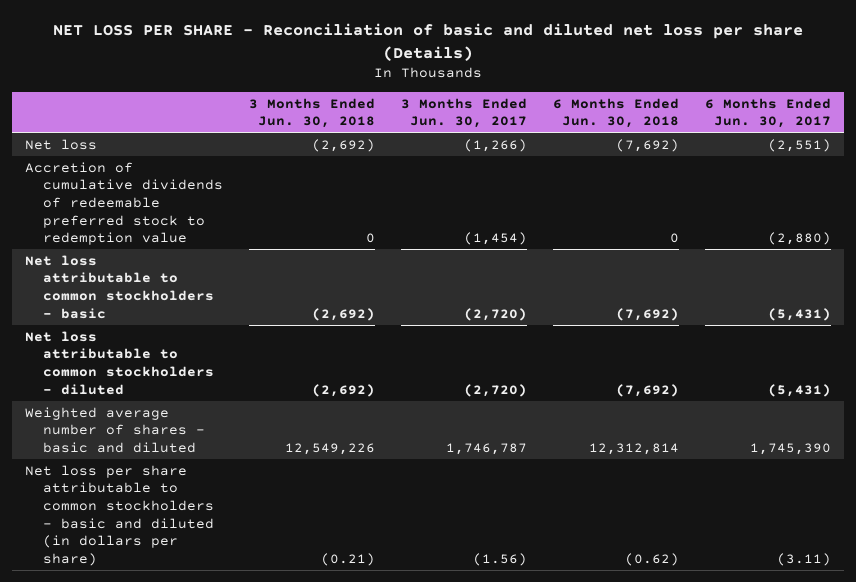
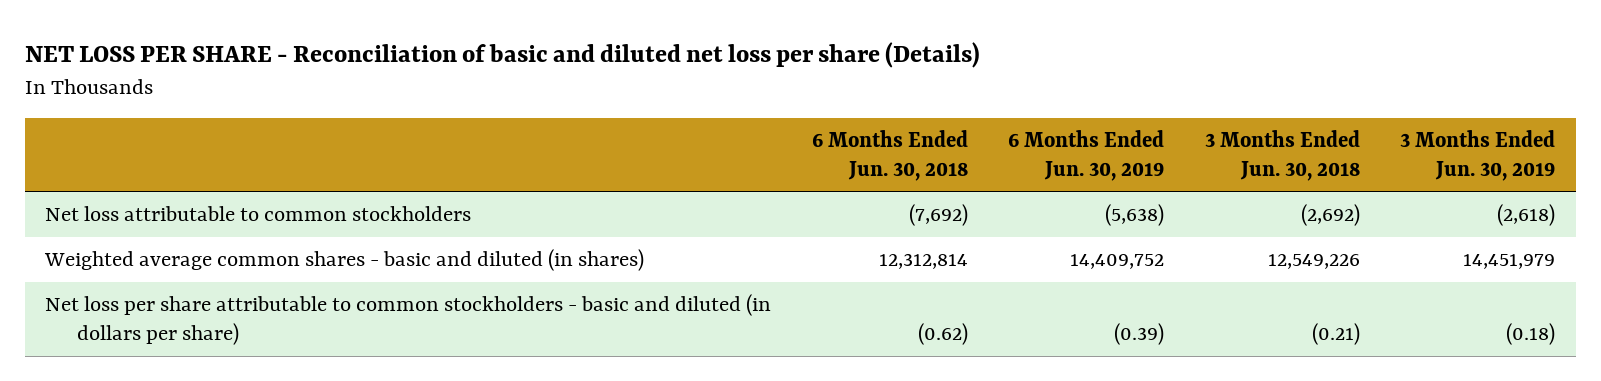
[400,97,527,129] 3 Months Ended Jun. 30, 2017 -> none
[704,97,831,129] 6 Months Ended Jun. 30, 2017 -> none
none -> [1008,129,1165,181] 6 Months Ended Jun. 30, 2019
none -> [1400,129,1556,181] 3 Months Ended Jun. 30, 2019
[25,138,98,150] Net loss -> none
[25,161,223,246] Accretion of cumulative dividends of redeemable preferred stock to redemption value -> none
[25,330,214,395] Net loss attributable to common stockholders - diluted -> none
[25,254,214,319] Net loss attributable to common stockholders - basic -> [45,206,472,222] Net loss attributable to common stockholders
[25,406,205,454] Weighted average number of shares - basic and diluted -> [44,249,645,272] Weighted average common shares - basic and diluted (in shares)

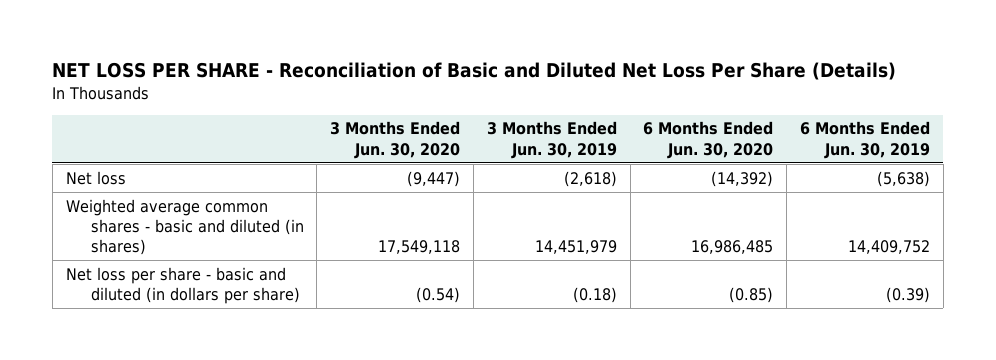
[25,41,981,68] NET LOSS PER SHARE - Reconciliation of basic and diluted net loss per share (Details) -> [52,62,897,81] NET LOSS PER SHARE - Reconciliation of Basic and Diluted Net Loss Per Share (Details)
[811,129,968,181] 6 Months Ended Jun. 30, 2018 -> none
[1204,129,1360,181] 3 Months Ended Jun. 30, 2018 -> none
none -> [330,121,461,159] 3 Months Ended Jun. 30, 2020
none -> [643,121,774,159] 6 Months Ended Jun. 30, 2020
[45,206,472,222] Net loss attributable to common stockholders -> [65,170,126,185] Net loss
[45,294,772,345] Net loss per share attributable to common stockholders - basic and diluted (in dollars per share) -> [65,266,300,304] Net loss per share - basic and diluted (in dollars per share)

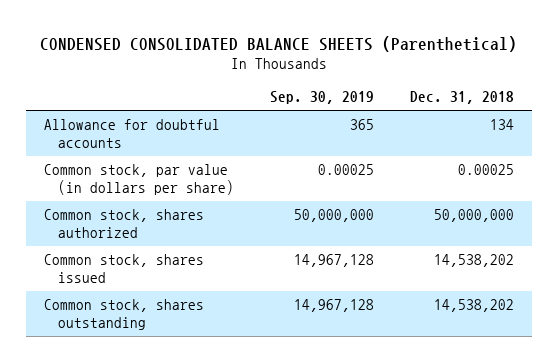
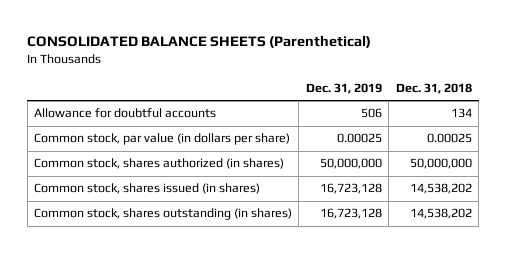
[39,35,517,52] CONDENSED CONSOLIDATED BALANCE SHEETS (Parenthetical) -> [27,35,372,49] CONSOLIDATED BALANCE SHEETS (Parenthetical)
[270,91,375,105] Sep. 30, 2019 -> none
none -> [305,83,382,95] Dec. 31, 2019
[43,209,204,239] Common stock, shares authorized -> [34,158,285,170] Common stock, shares authorized (in shares)
[43,254,204,284] Common stock, shares issued -> [34,183,261,195] Common stock, shares issued (in shares)
[43,299,204,331] Common stock, shares outstanding -> [34,208,293,221] Common stock, shares outstanding (in shares)

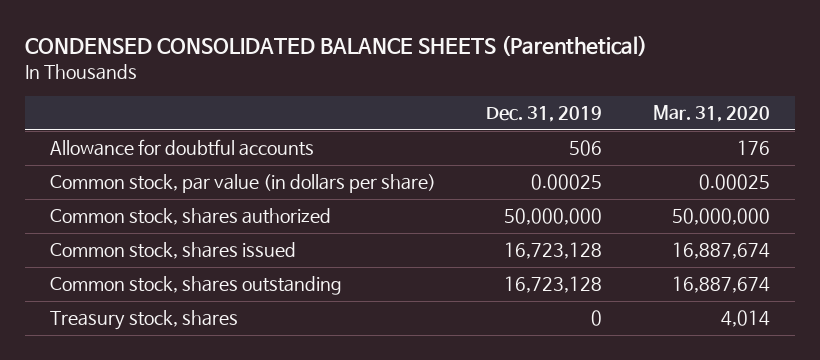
[27,35,372,49] CONSOLIDATED BALANCE SHEETS (Parenthetical) -> [25,35,648,57] CONDENSED CONSOLIDATED BALANCE SHEETS (Parenthetical)
[395,83,472,95] Dec. 31, 2018 -> none
none -> [652,105,770,123] Mar. 31, 2020
[34,158,285,170] Common stock, shares authorized (in shares) -> [50,208,332,226] Common stock, shares authorized
[34,183,261,195] Common stock, shares issued (in shares) -> [50,242,297,260] Common stock, shares issued
[34,208,293,221] Common stock, shares outstanding (in shares) -> [50,276,343,296] Common stock, shares outstanding
none -> [50,310,239,331] Treasury stock, shares

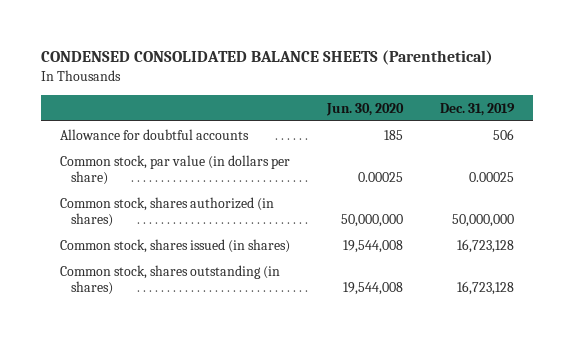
[652,105,770,123] Mar. 31, 2020 -> none
none -> [326,102,405,116] Jun. 30, 2020
[50,310,239,331] Treasury stock, shares -> none
[50,208,332,226] Common stock, shares authorized -> [59,196,274,227] Common stock, shares authorized (in shares)
[50,242,297,260] Common stock, shares issued -> [59,238,290,253] Common stock, shares issued (in shares)
[50,276,343,296] Common stock, shares outstanding -> [59,264,280,295] Common stock, shares outstanding (in shares)

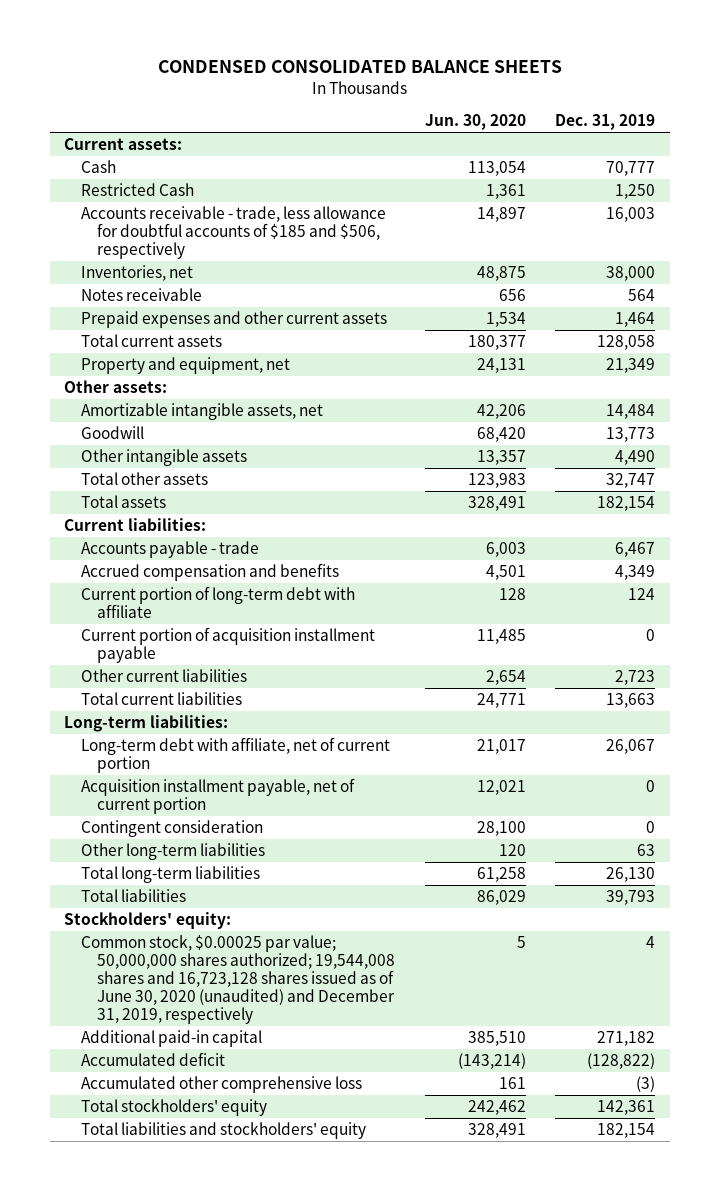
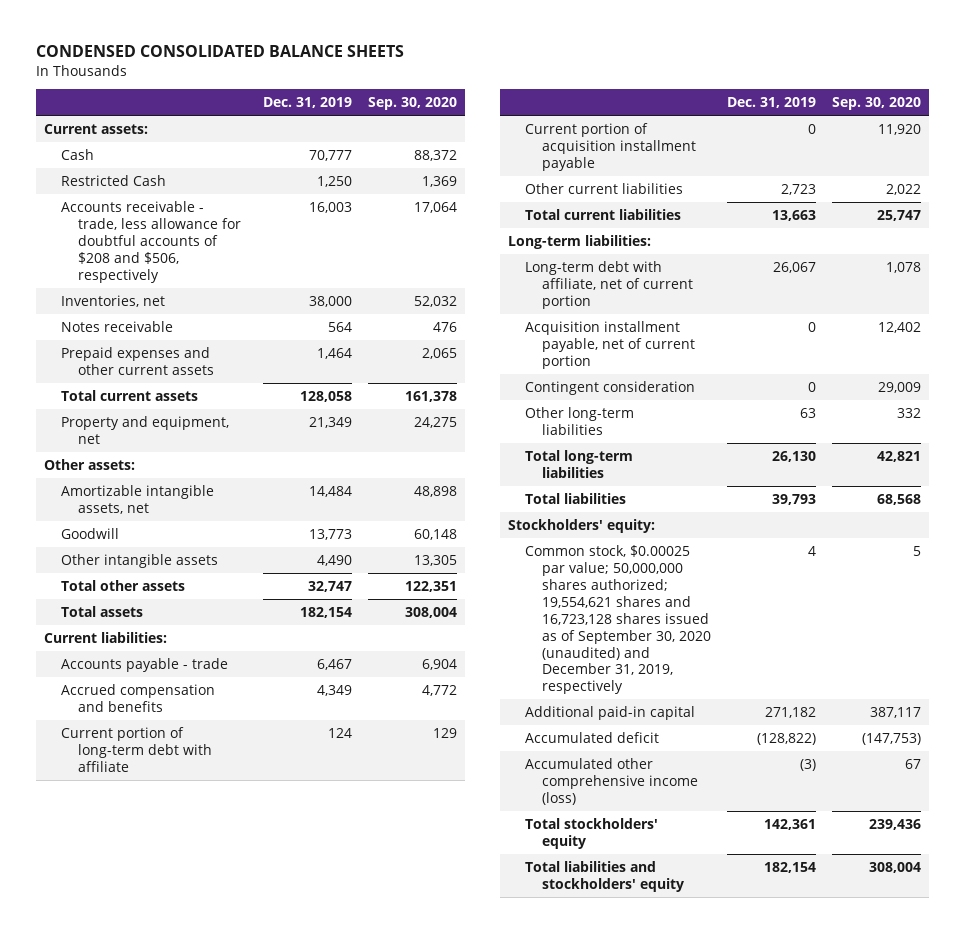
[424,114,526,131] Jun. 30, 2020 -> none
none -> [368,96,458,110] Sep. 30, 2020
[80,205,386,260] Accounts receivable - trade, less allowance for doubtful accounts of $185 and $506, respectively -> [60,200,241,283] Accounts receivable - trade, less allowance for doubtful accounts of $208 and $506, respectively
[80,934,395,1025] Common stock, $0.00025 par value; 50,000,000 shares authorized; 19,544,008 shares and 16,723,128 shares issued as of June 30, 2020 (unaudited) and December 31, 2019, respectively -> [524,544,711,695] Common stock, $0.00025 par value; 50,000,000 shares authorized; 19,554,621 shares and 16,723,128 shares issued as of September 30, 2020 (unaudited) and December 31, 2019, respectively
[80,1075,362,1093] Accumulated other comprehensive loss -> [524,757,698,805] Accumulated other comprehensive income (loss)

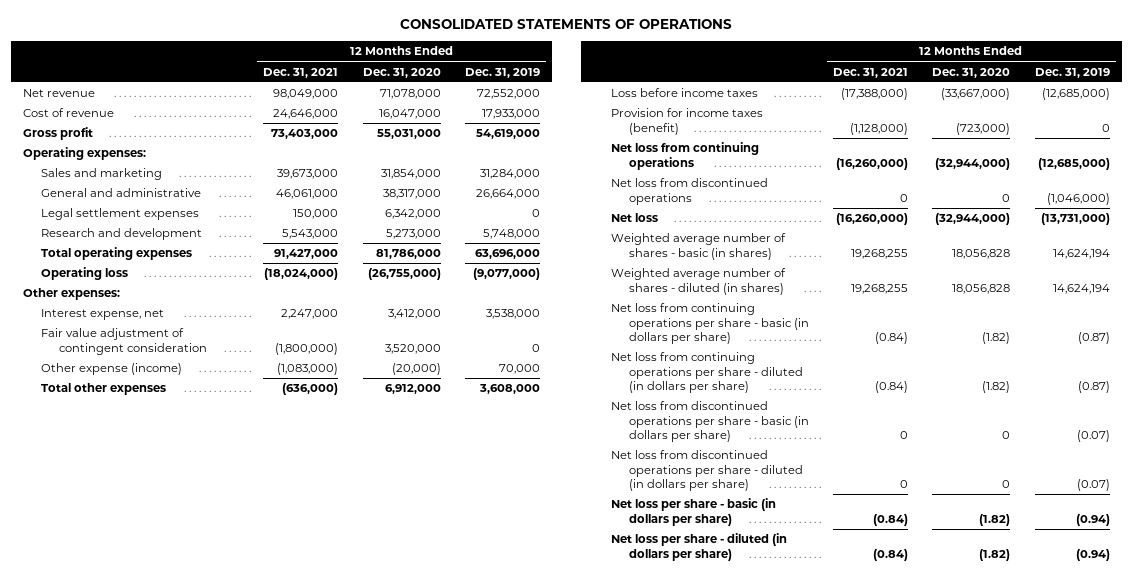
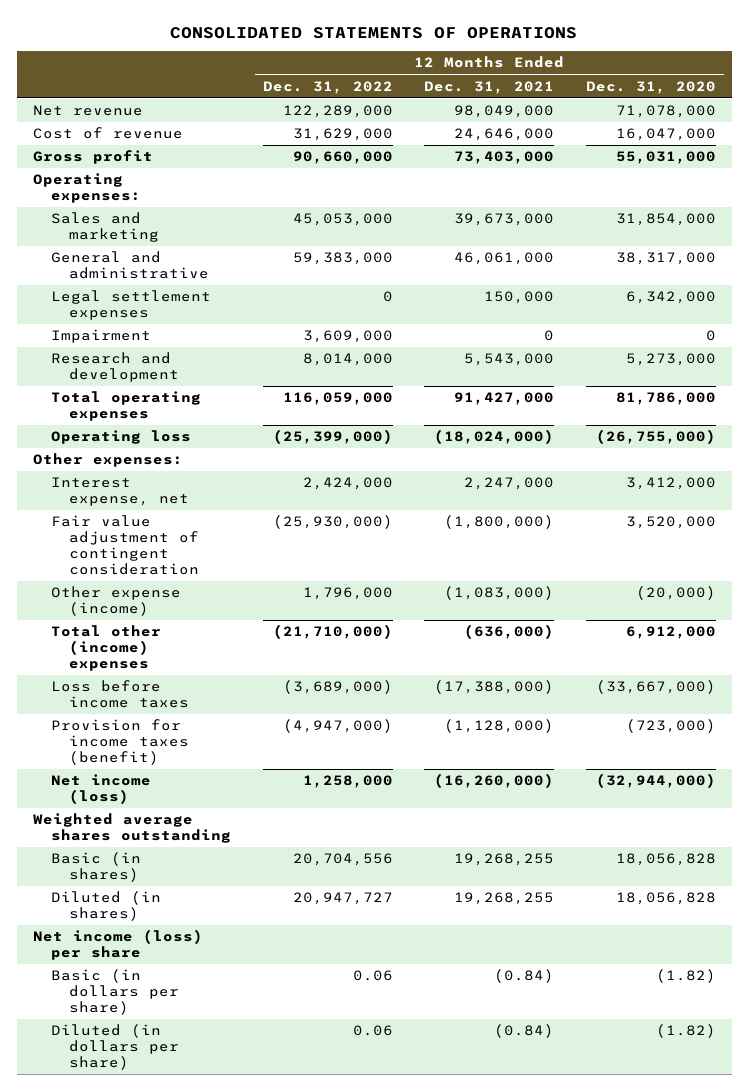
[464,67,540,78] Dec. 31, 2019 -> none
none -> [262,80,393,94] Dec. 31, 2022
none -> [50,329,151,344] Impairment
[41,383,167,396] Total other expenses -> [50,625,161,671] Total other (income) expenses
[611,142,760,170] Net loss from continuing operations -> none
[611,178,769,205] Net loss from discontinued operations -> none
[611,303,810,344] Net loss from continuing operations per share - basic (in dollars per share) -> none
[611,352,804,393] Net loss from continuing operations per share - diluted (in dollars per share) -> none
[611,401,810,442] Net loss from discontinued operations per share - basic (in dollars per share) -> none
[611,450,804,491] Net loss from discontinued operations per share - diluted (in dollars per share) -> none
[611,213,659,223] Net loss -> [50,774,151,805] Net income (loss)
none -> [32,813,231,844] Weighted average shares outstanding
[611,233,787,260] Weighted average number of shares - basic (in shares) -> [50,852,141,883] Basic (in shares)
[611,268,787,295] Weighted average number of shares - diluted (in shares) -> [50,891,161,922] Diluted (in shares)
none -> [32,929,203,961] Net income (loss) per share
[611,498,777,526] Net loss per share - basic (in dollars per share) -> [50,969,180,1015] Basic (in dollars per share)
[611,533,788,561] Net loss per share - diluted (in dollars per share) -> [50,1024,180,1070] Diluted (in dollars per share)

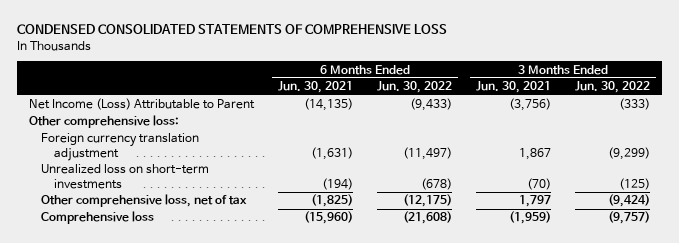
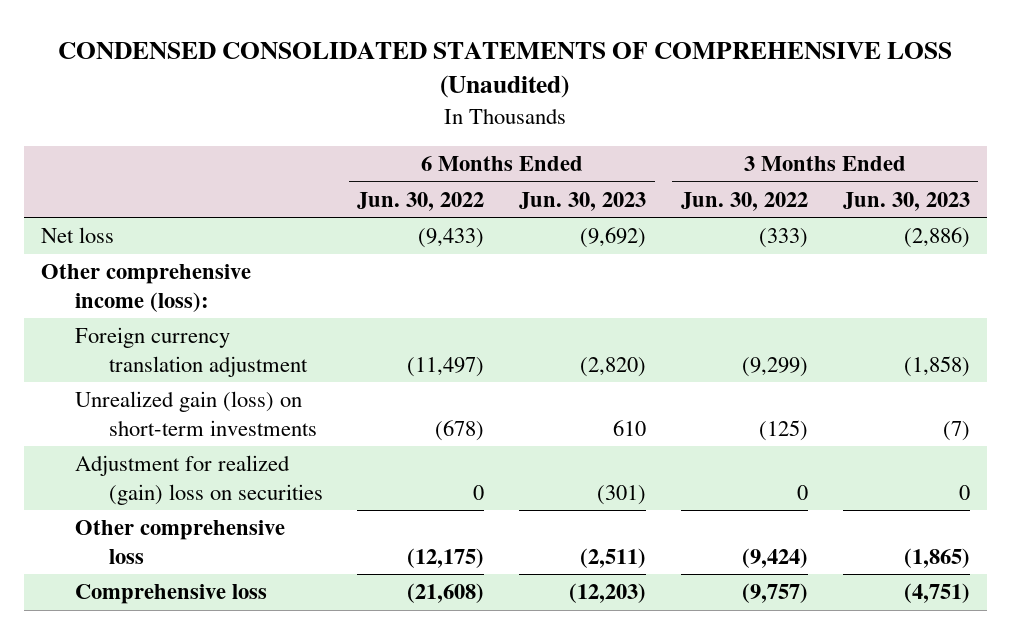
[16,24,447,35] CONDENSED CONSOLIDATED STATEMENTS OF COMPREHENSIVE LOSS -> [58,41,953,99] CONDENSED CONSOLIDATED STATEMENTS OF COMPREHENSIVE LOSS (Unaudited)
[277,81,353,94] Jun. 30, 2021 -> none
[476,81,552,94] Jun. 30, 2021 -> none
none -> [519,191,647,211] Jun. 30, 2023
none -> [842,191,970,211] Jun. 30, 2023
[28,98,255,111] Net Income (Loss) Attributable to Parent -> [41,227,115,244] Net loss
[28,115,179,129] Other comprehensive loss: -> [41,264,252,312] Other comprehensive income (loss):
[41,164,210,189] Unrealized loss on short-term investments -> [75,391,317,436] Unrealized gain (loss) on short-term investments
none -> [75,455,323,505] Adjustment for realized (gain) loss on securities
[41,194,248,208] Other comprehensive loss, net of tax -> [75,520,286,564] Other comprehensive loss

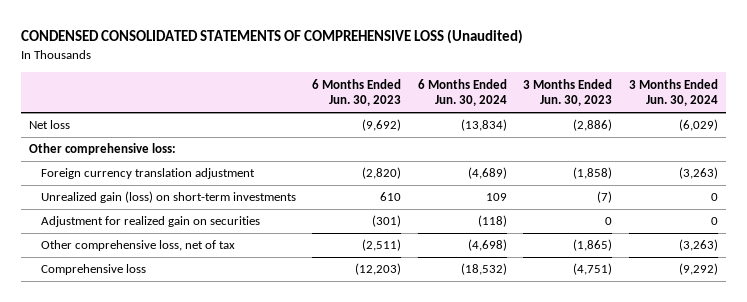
[357,191,485,211] Jun. 30, 2022 -> none
[680,191,808,211] Jun. 30, 2022 -> none
none -> [417,78,507,107] 6 Months Ended Jun. 30, 2024
none -> [628,78,718,107] 3 Months Ended Jun. 30, 2024
[41,264,252,312] Other comprehensive income (loss): -> [29,143,177,156] Other comprehensive loss:
[75,455,323,505] Adjustment for realized (gain) loss on securities -> [40,216,260,228] Adjustment for realized gain on securities
[75,520,286,564] Other comprehensive loss -> [40,240,235,252] Other comprehensive loss, net of tax

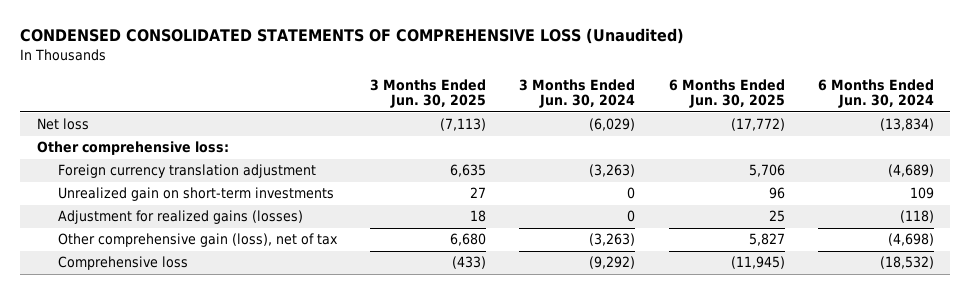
[312,78,402,107] 6 Months Ended Jun. 30, 2023 -> none
[523,78,613,107] 3 Months Ended Jun. 30, 2023 -> none
none -> [370,78,487,109] 3 Months Ended Jun. 30, 2025
none -> [668,78,785,109] 6 Months Ended Jun. 30, 2025
[40,191,296,204] Unrealized gain (loss) on short-term investments -> [58,187,335,202] Unrealized gain on short-term investments
[40,216,260,228] Adjustment for realized gain on securities -> [58,210,304,225] Adjustment for realized gains (losses)
[40,240,235,252] Other comprehensive loss, net of tax -> [58,233,339,248] Other comprehensive gain (loss), net of tax

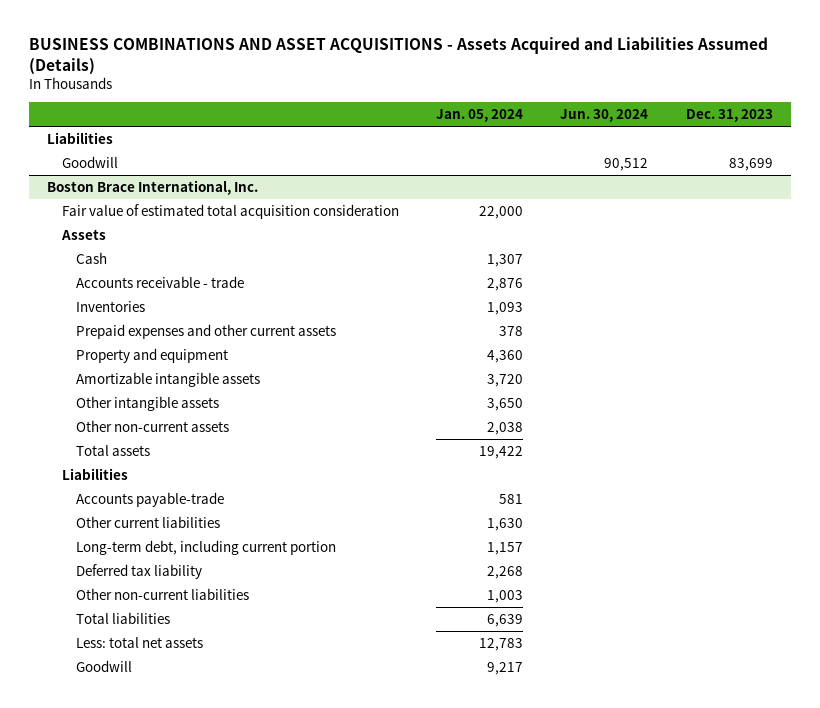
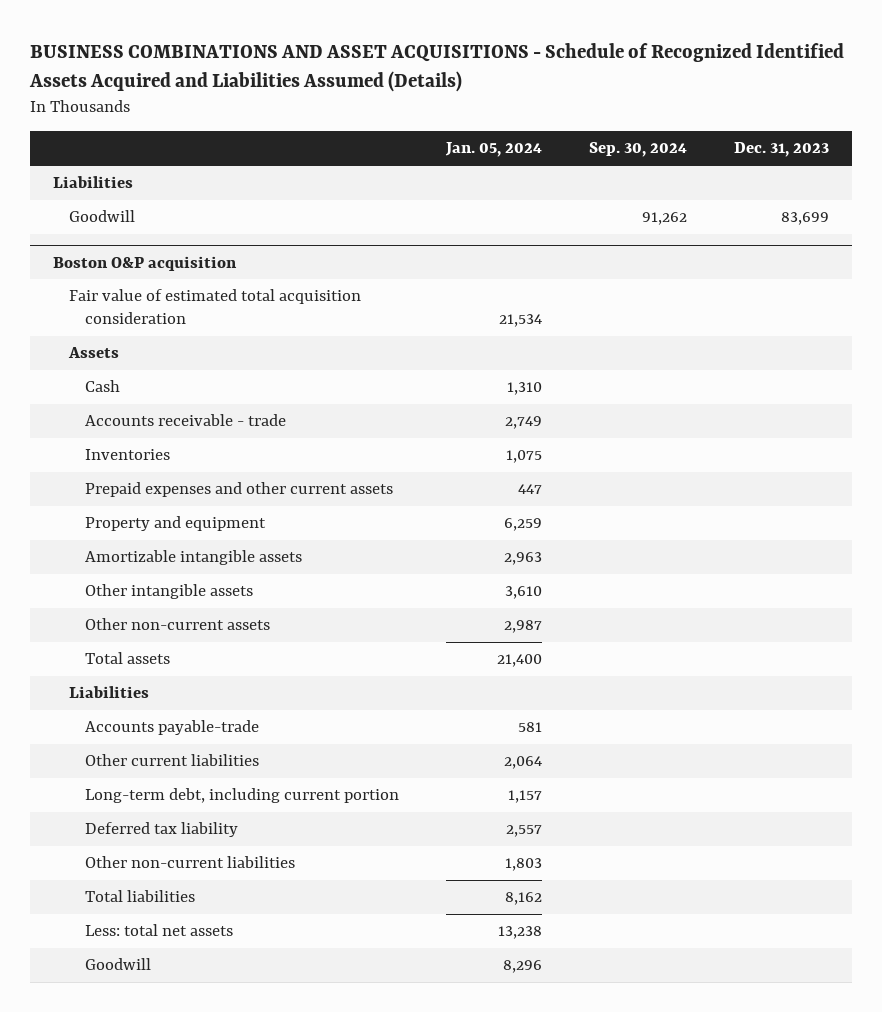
[28,36,768,75] BUSINESS COMBINATIONS AND ASSET ACQUISITIONS - Assets Acquired and Liabilities Assumed (Details) -> [28,43,844,93] BUSINESS COMBINATIONS AND ASSET ACQUISITIONS - Schedule of Recognized Identified Assets Acquired and Liabilities Assumed (Details)
[560,109,649,123] Jun. 30, 2024 -> none
none -> [588,142,687,158] Sep. 30, 2024
[47,179,259,195] Boston Brace International, Inc. -> [53,255,238,271] Boston O&P acquisition
[479,205,524,219] 22,000 -> [499,314,543,328] 21,534
[487,253,524,267] 1,307 -> [507,382,543,396] 1,310
[487,277,524,291] 2,876 -> [505,416,543,430] 2,749
[487,301,524,315] 1,093 -> [506,450,543,464] 1,075
[499,325,524,336] 378 -> [518,484,543,495] 447
[487,349,524,363] 4,360 -> [504,518,543,532] 6,259
[487,373,524,387] 3,720 -> [504,552,543,566] 2,963
[487,397,524,411] 3,650 -> [505,586,543,600] 3,610
[487,421,524,435] 2,038 -> [504,620,543,634] 2,987
[479,445,524,459] 19,422 -> [497,654,543,668] 21,400
[487,517,524,531] 1,630 -> [504,756,543,770] 2,064
[487,565,524,579] 2,268 -> [506,825,543,838] 2,557
[487,589,524,603] 1,003 -> [505,858,543,872] 1,803
[487,613,524,627] 6,639 -> [505,892,543,906] 8,162
[479,637,524,651] 12,783 -> [498,926,543,940] 13,238
[487,661,524,675] 9,217 -> [503,960,543,974] 8,296

